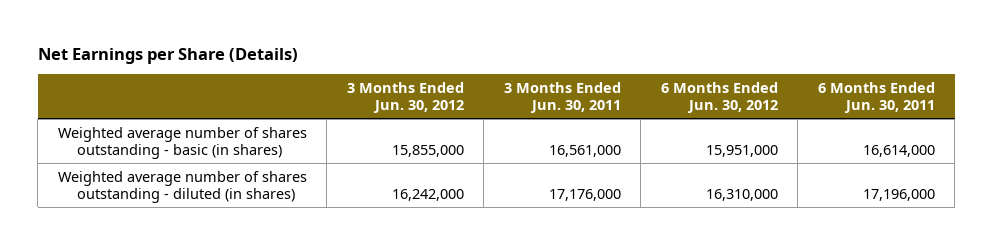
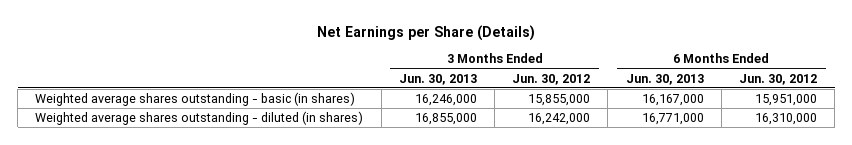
[503,81,621,114] 3 Months Ended Jun. 30, 2011 -> none
[817,81,935,114] 6 Months Ended Jun. 30, 2011 -> none
none -> [398,73,477,85] Jun. 30, 2013
none -> [625,73,704,85] Jun. 30, 2013
[57,126,307,159] Weighted average number of shares outstanding - basic (in shares) -> [35,92,356,107] Weighted average shares outstanding - basic (in shares)
[57,170,307,203] Weighted average number of shares outstanding - diluted (in shares) -> [35,111,364,126] Weighted average shares outstanding - diluted (in shares)

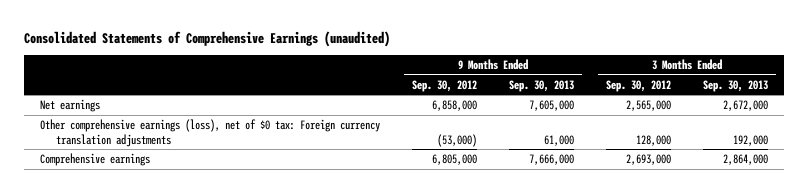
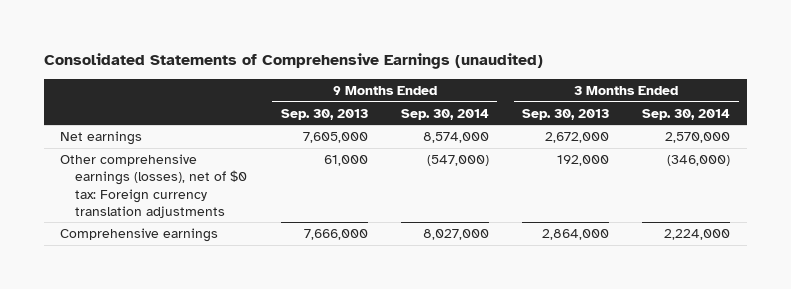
[411,79,477,92] Sep. 30, 2012 -> none
[605,79,671,92] Sep. 30, 2012 -> none
none -> [400,108,489,120] Sep. 30, 2014
none -> [642,108,731,120] Sep. 30, 2014
[39,119,380,147] Other comprehensive earnings (loss), net of $0 tax: Foreign currency translation adjustments -> [60,154,248,218] Other comprehensive earnings (losses), net of $0 tax: Foreign currency translation adjustments

